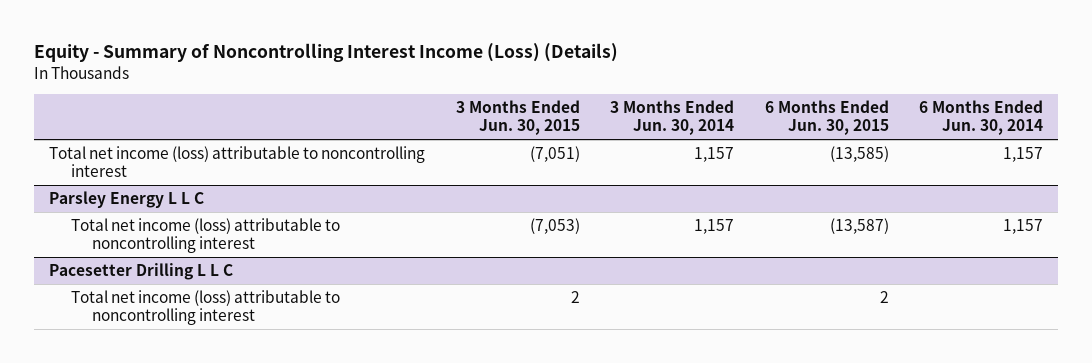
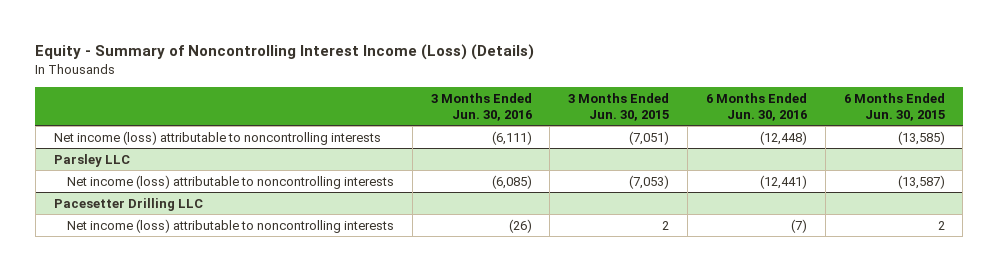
[610,100,735,136] 3 Months Ended Jun. 30, 2014 -> none
[919,100,1044,136] 6 Months Ended Jun. 30, 2014 -> none
none -> [430,92,532,121] 3 Months Ended Jun. 30, 2016
none -> [705,92,807,121] 6 Months Ended Jun. 30, 2016
[49,191,205,209] Parsley Energy L L C -> none
[49,146,426,178] Total net income (loss) attributable to noncontrolling interest -> [53,130,381,145] Net income (loss) attributable to noncontrolling interests
none -> [53,153,130,167] Parsley LLC
[70,218,340,254] Total net income (loss) attributable to noncontrolling interest -> [66,174,394,189] Net income (loss) attributable to noncontrolling interests
[49,263,234,281] Pacesetter Drilling L L C -> [53,197,203,211] Pacesetter Drilling LLC
[70,290,340,326] Total net income (loss) attributable to noncontrolling interest -> [66,218,394,233] Net income (loss) attributable to noncontrolling interests

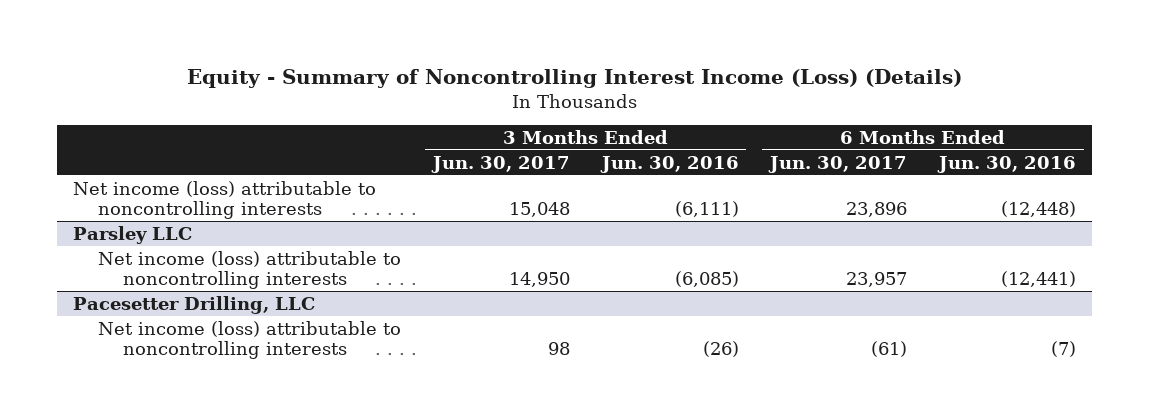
[568,92,670,121] 3 Months Ended Jun. 30, 2015 -> none
[843,92,945,121] 6 Months Ended Jun. 30, 2015 -> none
none -> [430,155,570,173] Jun. 30, 2017
none -> [768,155,908,173] Jun. 30, 2017
[53,197,203,211] Pacesetter Drilling LLC -> [73,295,316,314] Pacesetter Drilling, LLC

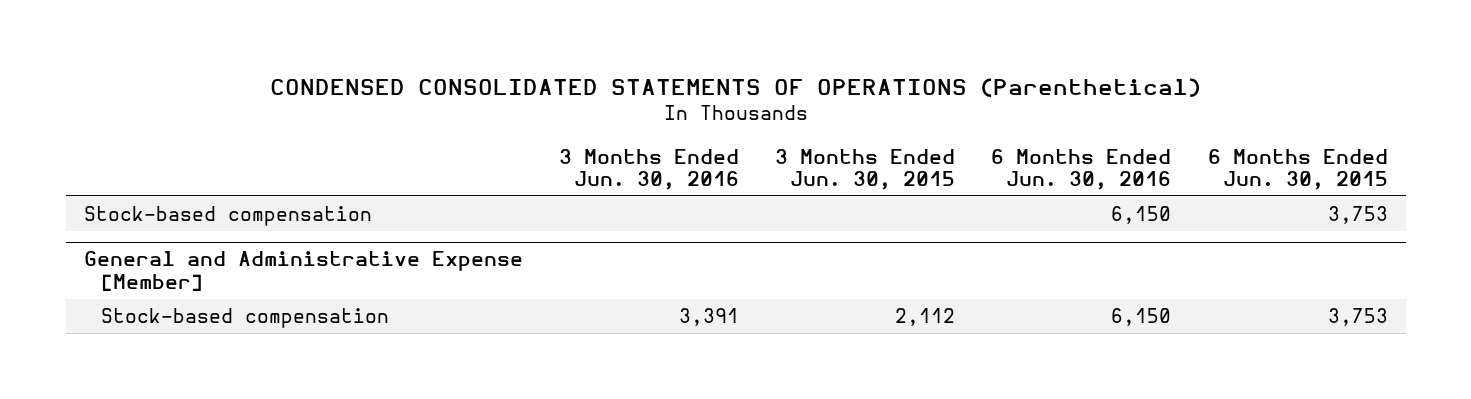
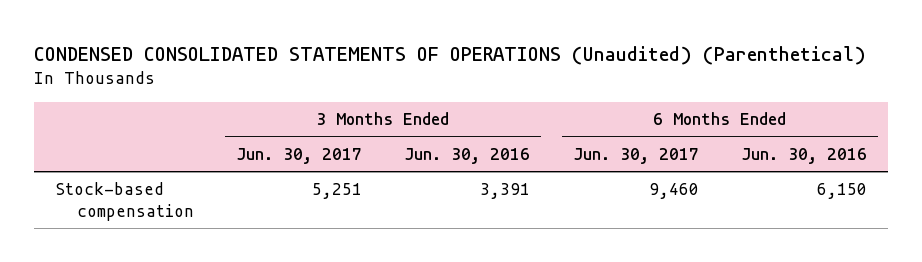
[269,77,1201,97] CONDENSED CONSOLIDATED STATEMENTS OF OPERATIONS (Parenthetical) -> [33,45,866,65] CONDENSED CONSOLIDATED STATEMENTS OF OPERATIONS (Unaudited) (Parenthetical)
[775,148,956,190] 3 Months Ended Jun. 30, 2015 -> none
[1207,148,1388,190] 6 Months Ended Jun. 30, 2015 -> none
none -> [235,147,362,164] Jun. 30, 2017
none -> [572,147,699,164] Jun. 30, 2017
[83,206,372,227] Stock-based compensation -> none
[83,251,523,291] General and Administrative Expense [Member] -> none

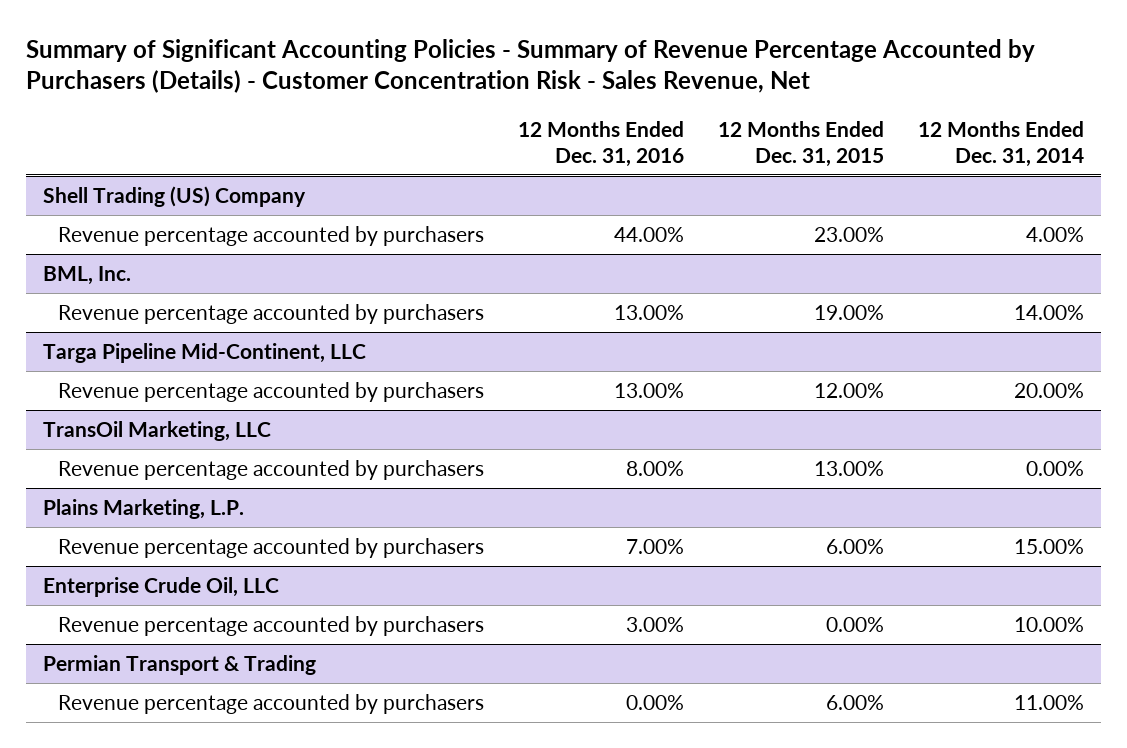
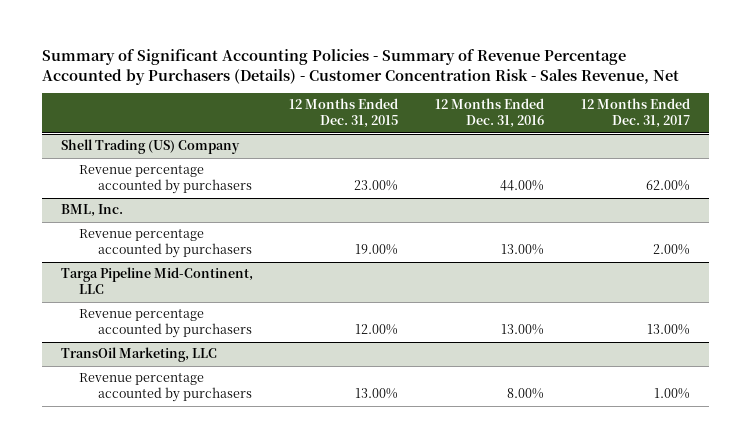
[918,120,1085,167] 12 Months Ended Dec. 31, 2014 -> none
none -> [581,98,691,129] 12 Months Ended Dec. 31, 2017
[42,498,244,519] Plains Marketing, L.P. -> none
[58,537,485,558] Revenue percentage accounted by purchasers -> none
[42,576,279,597] Enterprise Crude Oil, LLC -> none
[58,615,485,636] Revenue percentage accounted by purchasers -> none
[42,654,316,675] Permian Transport & Trading -> none
[58,693,485,714] Revenue percentage accounted by purchasers -> none

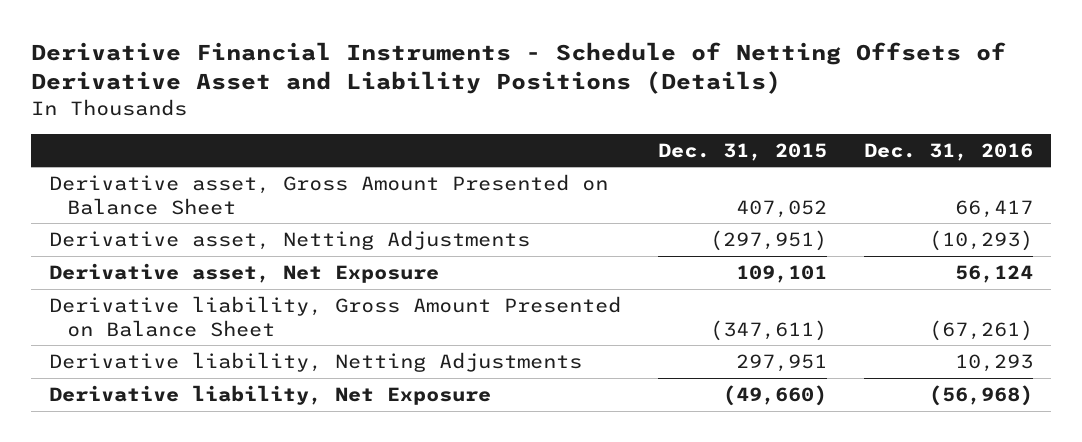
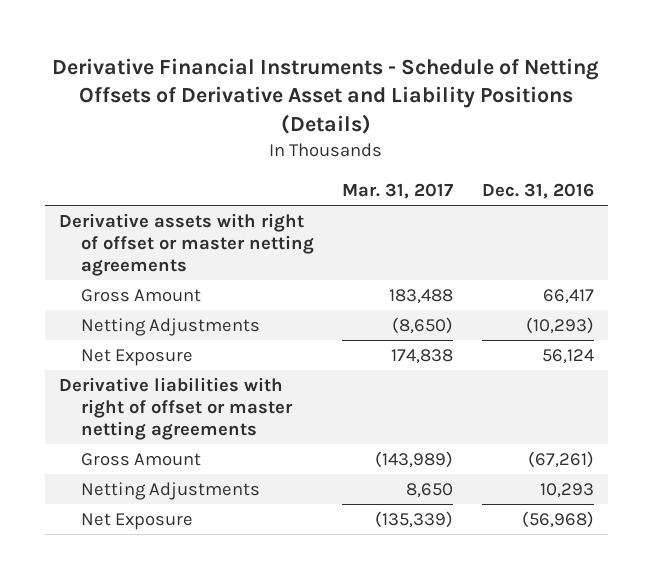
[658,142,828,161] Dec. 31, 2015 -> none
none -> [342,182,454,199] Mar. 31, 2017
none -> [58,212,314,277] Derivative assets with right of offset or master netting agreements
[49,173,609,215] Derivative asset, Gross Amount Presented on Balance Sheet -> [80,288,201,302] Gross Amount
[49,229,531,250] Derivative asset, Netting Adjustments -> [80,317,260,336] Netting Adjustments
[49,262,440,283] Derivative asset, Net Exposure -> [80,348,193,366] Net Exposure
none -> [58,376,293,441] Derivative liabilities with right of offset or master netting agreements
[49,295,622,337] Derivative liability, Gross Amount Presented on Balance Sheet -> [80,452,201,466] Gross Amount
[49,351,583,372] Derivative liability, Netting Adjustments -> [80,481,260,500] Netting Adjustments
[49,384,492,405] Derivative liability, Net Exposure -> [80,512,193,530] Net Exposure

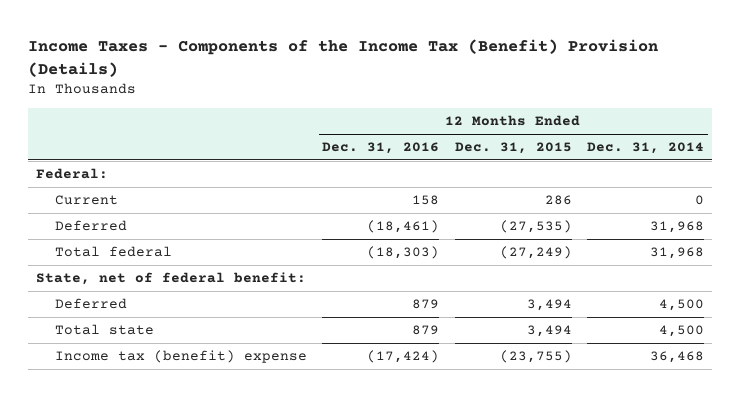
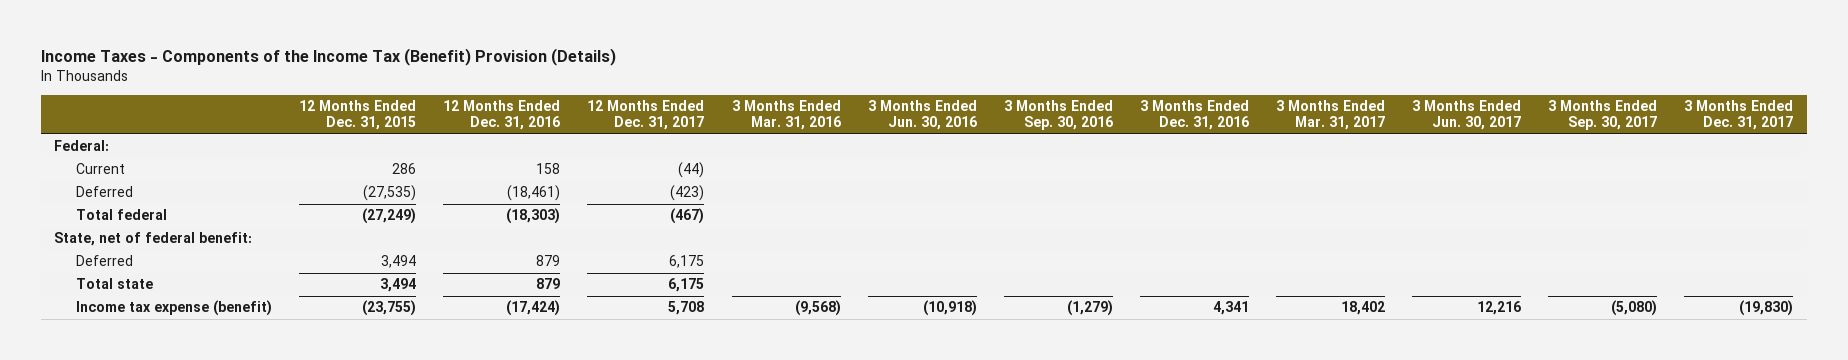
[586,142,704,155] Dec. 31, 2014 -> none
none -> [587,99,705,131] 12 Months Ended Dec. 31, 2017
none -> [731,99,841,131] 3 Months Ended Mar. 31, 2016
none -> [867,99,977,131] 3 Months Ended Jun. 30, 2016
none -> [1003,99,1113,131] 3 Months Ended Sep. 30, 2016
none -> [1139,99,1249,131] 3 Months Ended Dec. 31, 2016
none -> [1275,99,1385,131] 3 Months Ended Mar. 31, 2017
none -> [1411,99,1521,131] 3 Months Ended Jun. 30, 2017
none -> [1548,99,1658,131] 3 Months Ended Sep. 30, 2017
none -> [1684,99,1794,131] 3 Months Ended Dec. 31, 2017
[55,350,308,364] Income tax (benefit) expense -> [76,300,273,317] Income tax expense (benefit)

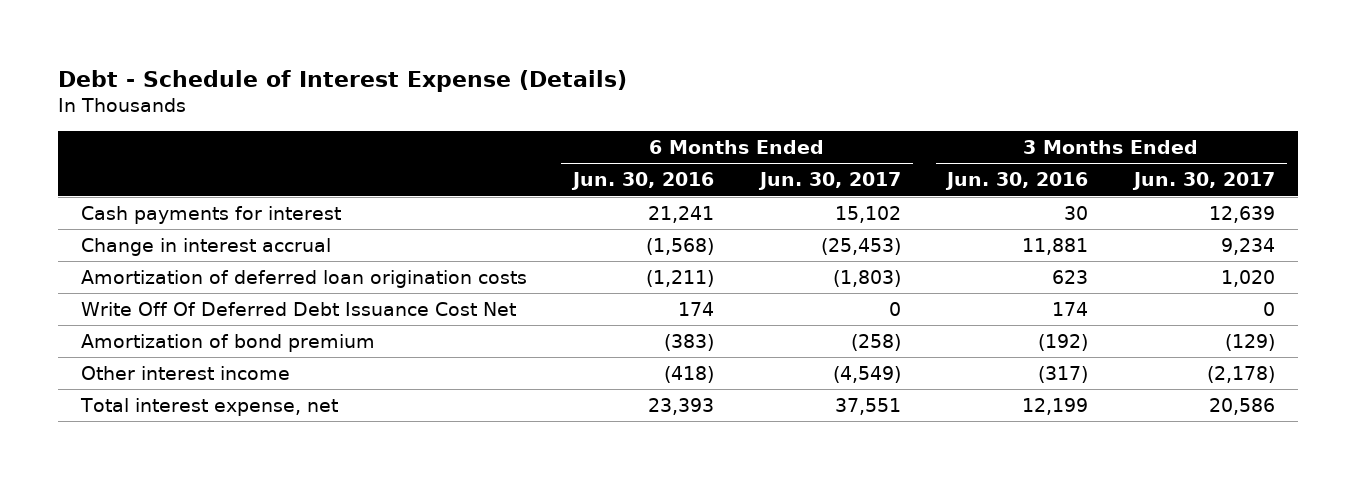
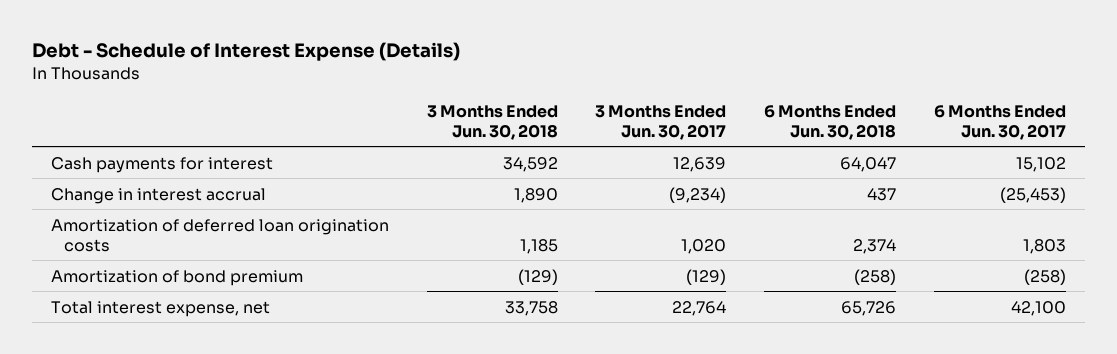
[570,172,714,191] Jun. 30, 2016 -> none
[945,172,1089,191] Jun. 30, 2016 -> none
none -> [426,104,558,140] 3 Months Ended Jun. 30, 2018
none -> [764,104,897,140] 6 Months Ended Jun. 30, 2018
[80,301,516,316] Write Off Of Deferred Debt Issuance Cost Net -> none
[1221,237,1276,255] 9,234 -> [669,186,727,203] (9,234)
[833,269,902,287] (1,803) -> [1022,238,1066,254] 1,803
[80,365,290,380] Other interest income -> none
[835,397,902,415] 37,551 -> [1010,300,1066,316] 42,100
[1209,397,1276,415] 20,586 -> [672,300,727,316] 22,764

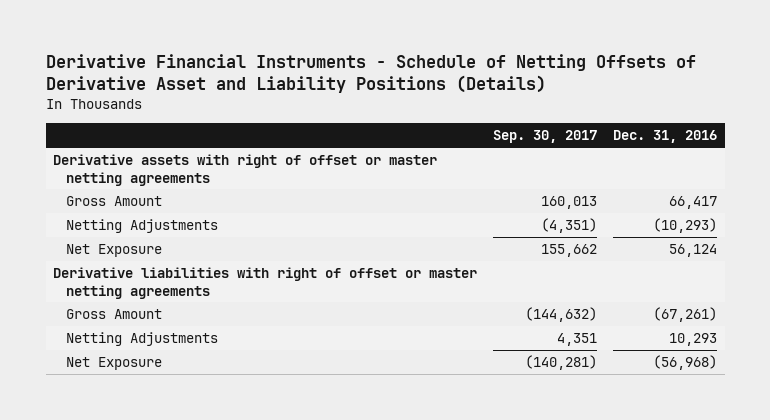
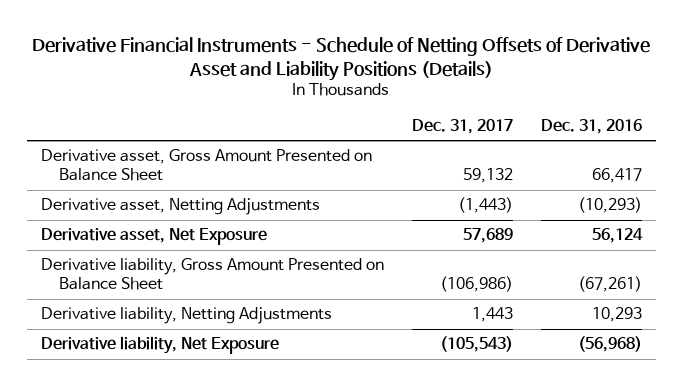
[493,130,598,144] Sep. 30, 2017 -> none
none -> [411,119,513,135] Dec. 31, 2017
[53,154,438,186] Derivative assets with right of offset or master netting agreements -> none
[53,267,478,299] Derivative liabilities with right of offset or master netting agreements -> none
[65,196,162,207] Gross Amount -> [40,149,372,182] Derivative asset, Gross Amount Presented on Balance Sheet
[65,219,218,234] Netting Adjustments -> [40,198,320,216] Derivative asset, Netting Adjustments
[65,244,162,258] Net Exposure -> [40,228,267,246] Derivative asset, Net Exposure
[65,309,162,320] Gross Amount -> [40,258,384,291] Derivative liability, Gross Amount Presented on Balance Sheet
[65,332,218,347] Netting Adjustments -> [40,307,332,325] Derivative liability, Netting Adjustments
[65,357,162,371] Net Exposure -> [40,336,279,355] Derivative liability, Net Exposure

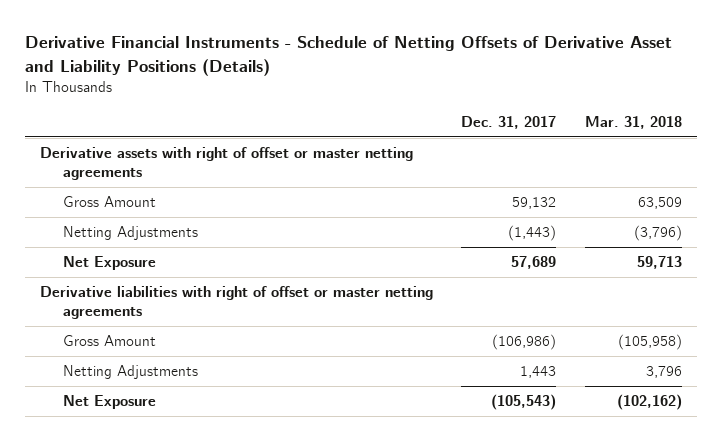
[540,119,642,135] Dec. 31, 2016 -> none
none -> [585,115,683,129] Mar. 31, 2018
none -> [39,147,413,180] Derivative assets with right of offset or master netting agreements
[40,149,372,182] Derivative asset, Gross Amount Presented on Balance Sheet -> [63,196,157,208] Gross Amount
[40,198,320,216] Derivative asset, Netting Adjustments -> [63,226,199,241] Netting Adjustments
[40,228,267,246] Derivative asset, Net Exposure -> [63,256,157,271] Net Exposure
none -> [39,286,433,319] Derivative liabilities with right of offset or master netting agreements
[40,258,384,291] Derivative liability, Gross Amount Presented on Balance Sheet -> [63,335,157,347] Gross Amount
[40,307,332,325] Derivative liability, Netting Adjustments -> [63,365,199,380] Netting Adjustments
[40,336,279,355] Derivative liability, Net Exposure -> [63,395,157,410] Net Exposure

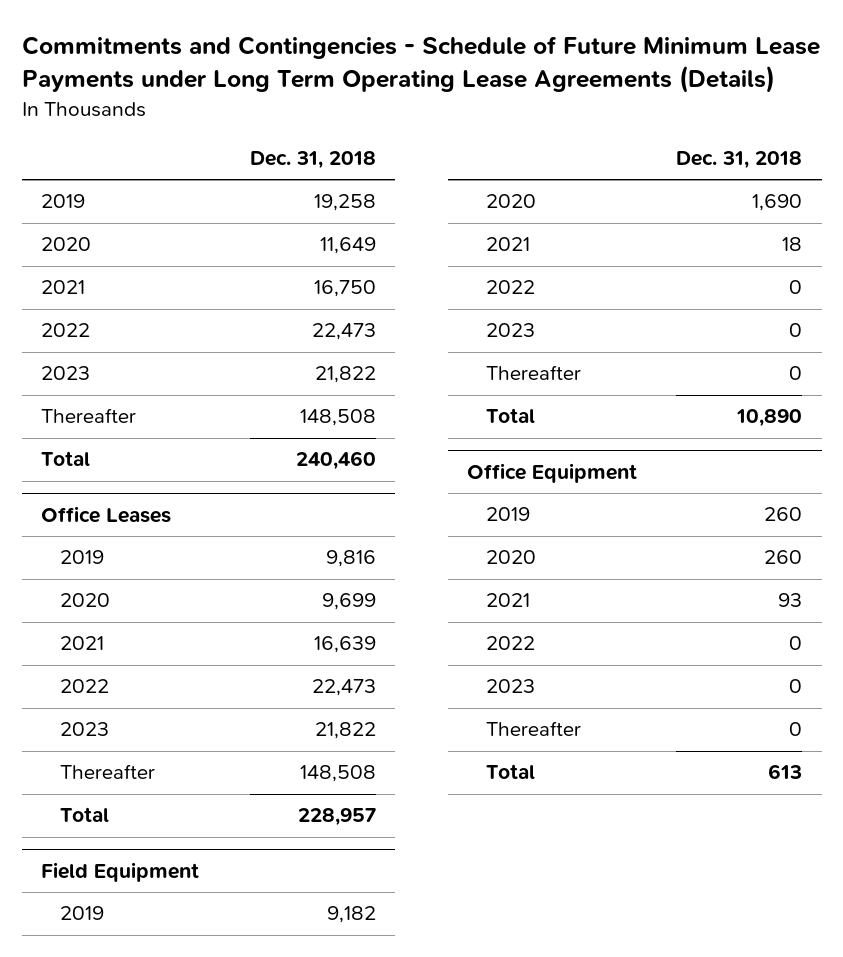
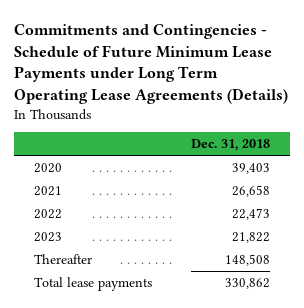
[41,194,86,209] 2019 -> none
[41,323,91,338] 2022 -> none
[41,366,91,381] 2023 -> none
[41,408,137,424] Thereafter -> none
[41,451,91,467] Total -> none
[41,506,172,524] Office Leases -> none
[59,550,104,565] 2019 -> none
[59,593,110,608] 2020 -> none
[59,636,104,651] 2021 -> none
[319,237,376,255] 11,649 -> [232,162,271,174] 39,403
[313,280,376,298] 16,750 -> [232,184,271,197] 26,658
[41,862,200,883] Field Equipment -> none
[59,906,104,921] 2019 -> none
[486,194,537,209] 2020 -> none
[486,237,531,252] 2021 -> none
[486,280,536,295] 2022 -> none
[486,323,536,338] 2023 -> none
[486,365,582,381] Thereafter -> none
[486,408,536,424] Total -> none
[467,463,638,484] Office Equipment -> none
[486,507,531,522] 2019 -> none
[486,550,537,565] 2020 -> none
[486,593,531,608] 2021 -> none
[486,636,536,651] 2022 -> none
[486,679,536,694] 2023 -> none
[486,721,582,737] Thereafter -> none
[486,764,536,780] Total -> none
[59,807,109,823] Total -> [33,276,152,291] Total lease payments
[297,808,376,827] 228,957 -> [225,277,271,289] 330,862

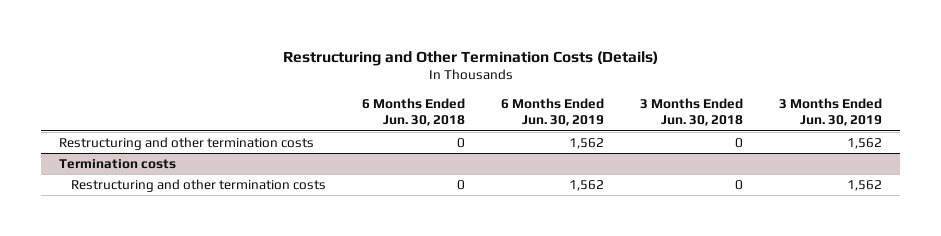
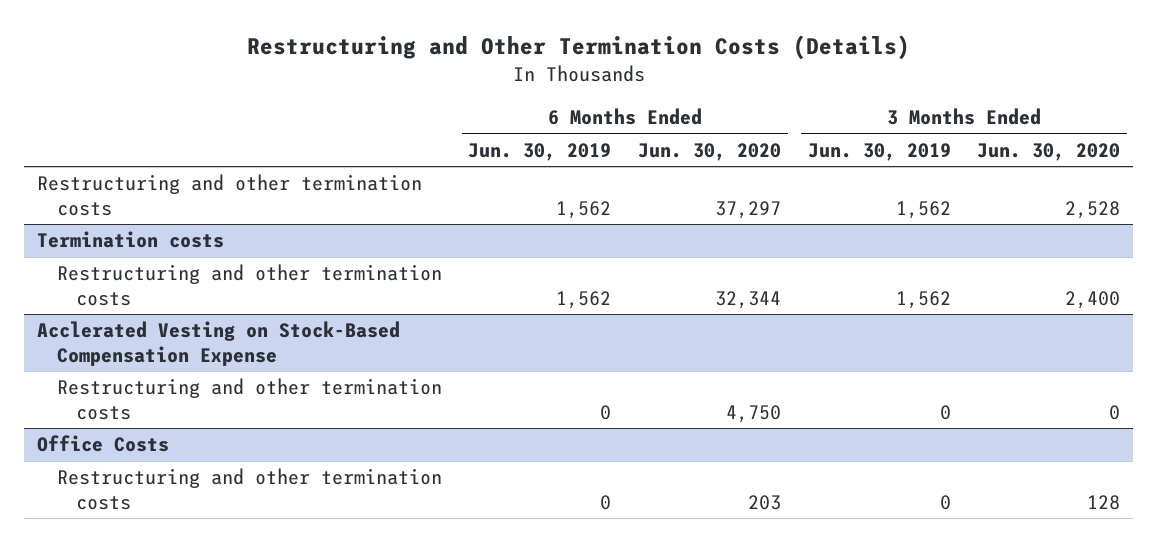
[362,97,466,127] 6 Months Ended Jun. 30, 2018 -> none
[640,97,744,127] 3 Months Ended Jun. 30, 2018 -> none
none -> [637,142,781,161] Jun. 30, 2020
none -> [977,142,1121,161] Jun. 30, 2020
none -> [37,321,401,366] Acclerated Vesting on Stock-Based Compensation Expense
none -> [56,378,442,420] Restructuring and other termination costs
none -> [37,435,170,453] Office Costs
none -> [56,468,442,510] Restructuring and other termination costs

